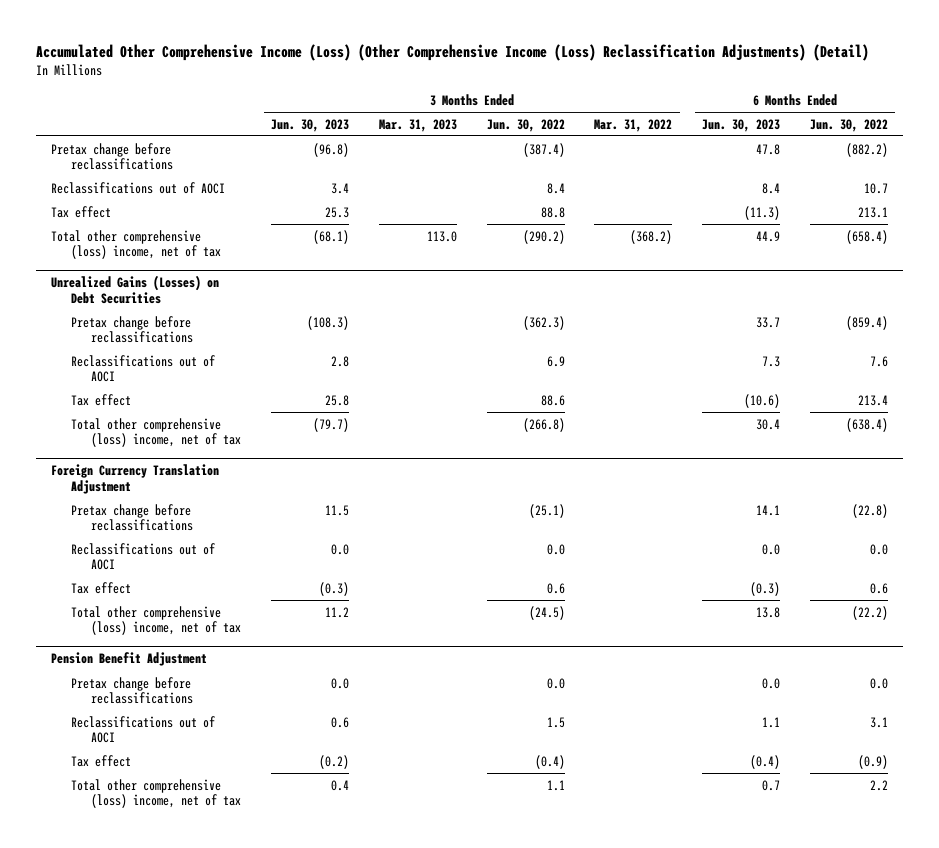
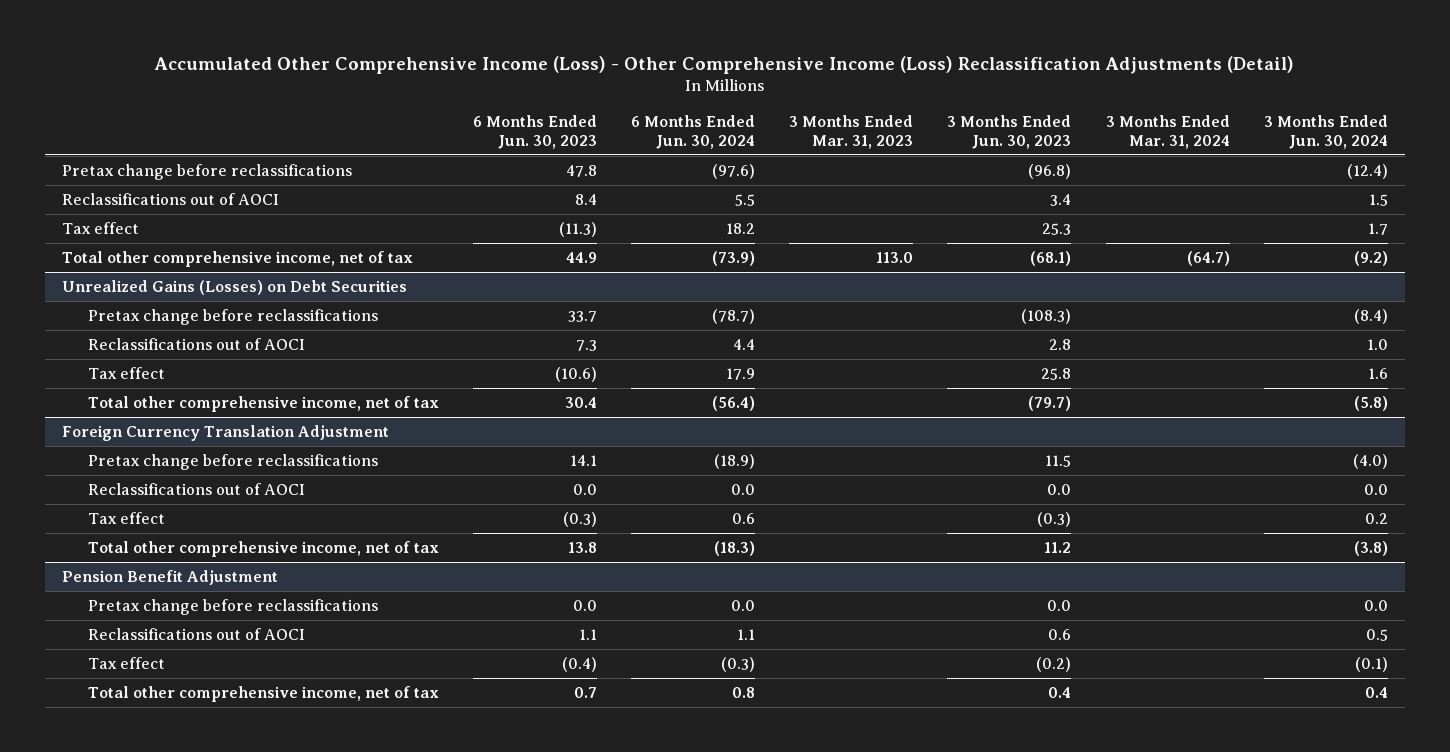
[36,43,870,61] Accumulated Other Comprehensive Income (Loss) (Other Comprehensive Income (Loss) Reclassification Adjustments) (Detail) -> [153,55,1294,74] Accumulated Other Comprehensive Income (Loss) - Other Comprehensive Income (Loss) Reclassification Adjustments (Detail)
[486,118,565,132] Jun. 30, 2022 -> none
[594,118,673,132] Mar. 31, 2022 -> none
[809,118,888,132] Jun. 30, 2022 -> none
none -> [630,114,755,149] 6 Months Ended Jun. 30, 2024
none -> [1105,114,1230,149] 3 Months Ended Mar. 31, 2024
none -> [1263,114,1388,149] 3 Months Ended Jun. 30, 2024
[51,229,222,260] Total other comprehensive (loss) income, net of tax -> [62,250,414,267] Total other comprehensive income, net of tax
[71,417,242,448] Total other comprehensive (loss) income, net of tax -> [87,395,439,412] Total other comprehensive income, net of tax
[71,605,242,636] Total other comprehensive (loss) income, net of tax -> [87,540,439,557] Total other comprehensive income, net of tax
[71,778,242,809] Total other comprehensive (loss) income, net of tax -> [87,685,439,702] Total other comprehensive income, net of tax

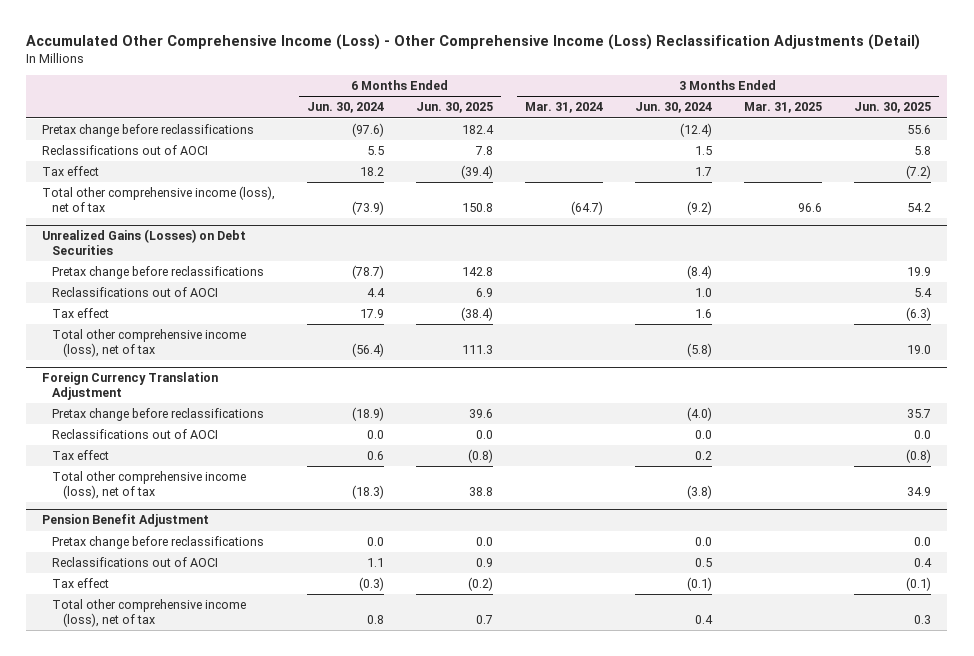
[472,114,597,149] 6 Months Ended Jun. 30, 2023 -> none
[789,114,914,149] 3 Months Ended Mar. 31, 2023 -> none
[947,114,1072,149] 3 Months Ended Jun. 30, 2023 -> none
none -> [416,102,494,114] Jun. 30, 2025
none -> [744,102,823,114] Mar. 31, 2025
none -> [854,102,932,114] Jun. 30, 2025
[62,250,414,267] Total other comprehensive income, net of tax -> [42,186,276,212] Total other comprehensive income (loss), net of tax
[87,395,439,412] Total other comprehensive income, net of tax -> [52,329,247,357] Total other comprehensive income (loss), net of tax
[87,540,439,557] Total other comprehensive income, net of tax -> [52,471,247,499] Total other comprehensive income (loss), net of tax
[87,685,439,702] Total other comprehensive income, net of tax -> [52,599,247,627] Total other comprehensive income (loss), net of tax

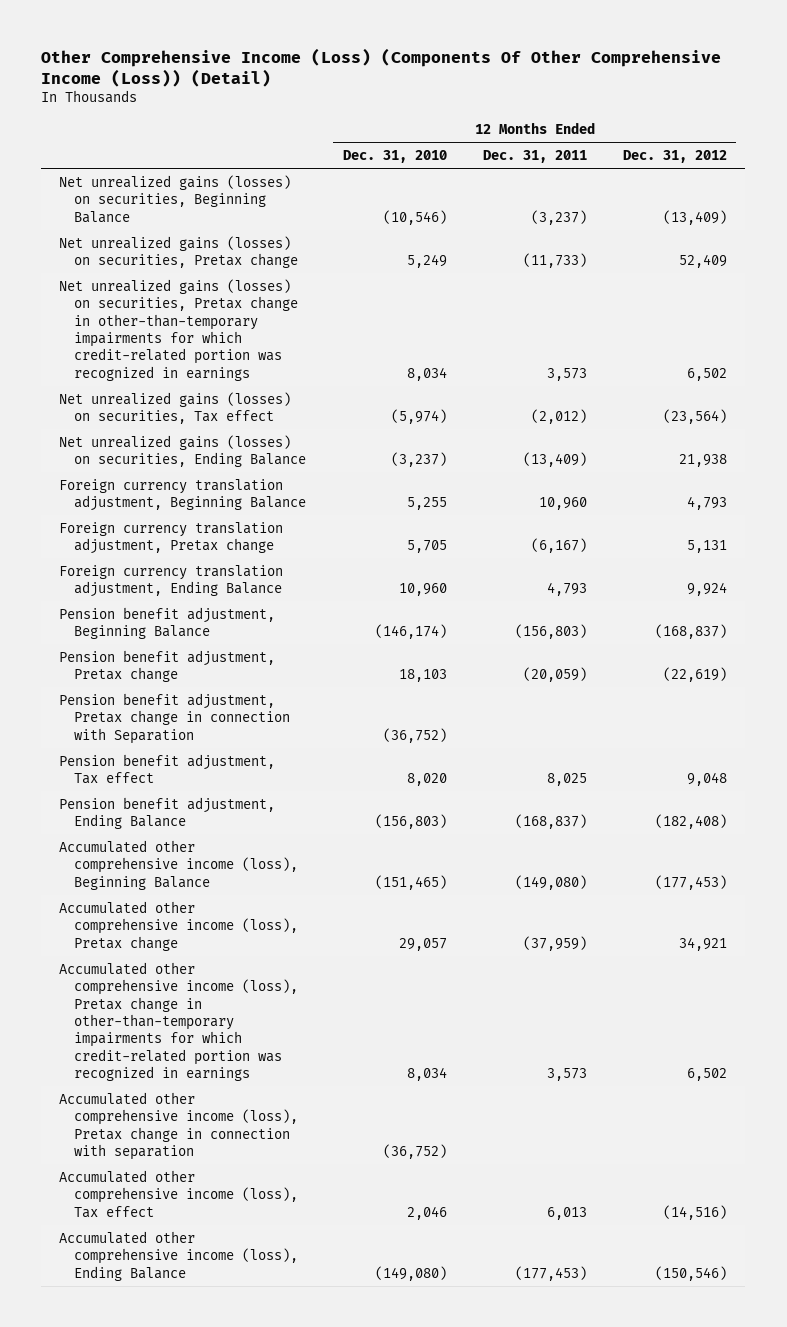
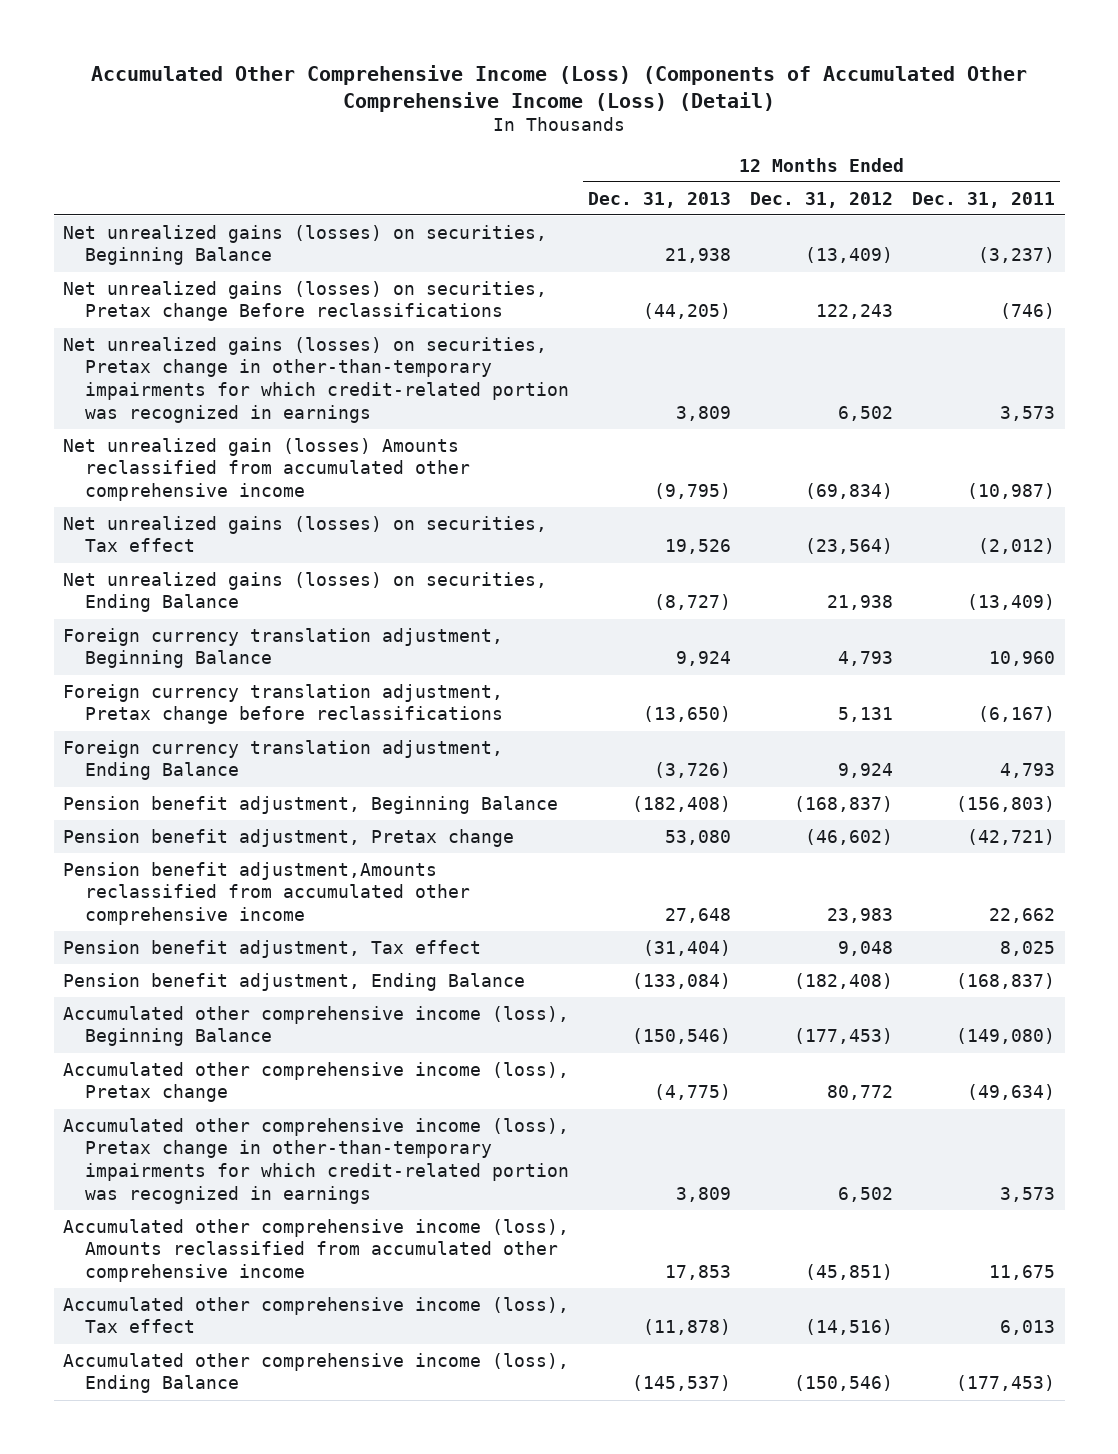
[41,47,722,87] Other Comprehensive Income (Loss) (Components Of Other Comprehensive Income (Loss)) (Detail) -> [91,64,1028,112] Accumulated Other Comprehensive Income (Loss) (Components of Accumulated Other Comprehensive Income (Loss) (Detail)
[342,149,447,163] Dec. 31, 2010 -> none
none -> [588,191,732,208] Dec. 31, 2013
[59,235,299,269] Net unrealized gains (losses) on securities, Pretax change -> [63,280,548,322] Net unrealized gains (losses) on securities, Pretax change Before reclassifications
[522,253,587,269] (11,733) -> [1000,303,1056,320] (746)
[679,254,728,269] 52,409 -> [816,304,894,320] 122,243
none -> [63,437,470,501] Net unrealized gain (losses) Amounts reclassified from accumulated other comprehensive income
[59,521,284,555] Foreign currency translation adjustment, Pretax change -> [63,683,504,725] Foreign currency translation adjustment, Pretax change before reclassifications
[59,692,291,744] Pension benefit adjustment, Pretax change in connection with Separation -> none
[522,667,587,683] (20,059) -> [967,828,1056,845] (42,721)
[663,667,728,683] (22,619) -> [805,828,894,845] (46,602)
none -> [63,861,470,925] Pension benefit adjustment,Amounts reclassified from accumulated other comprehensive income
[522,935,587,951] (37,959) -> [967,1084,1056,1101] (49,634)
[679,936,728,951] 34,921 -> [827,1085,894,1101] 80,772
[59,1091,299,1161] Accumulated other comprehensive income (loss), Pretax change in connection with separation -> none
none -> [63,1218,570,1282] Accumulated other comprehensive income (loss), Amounts reclassified from accumulated other comprehensive income

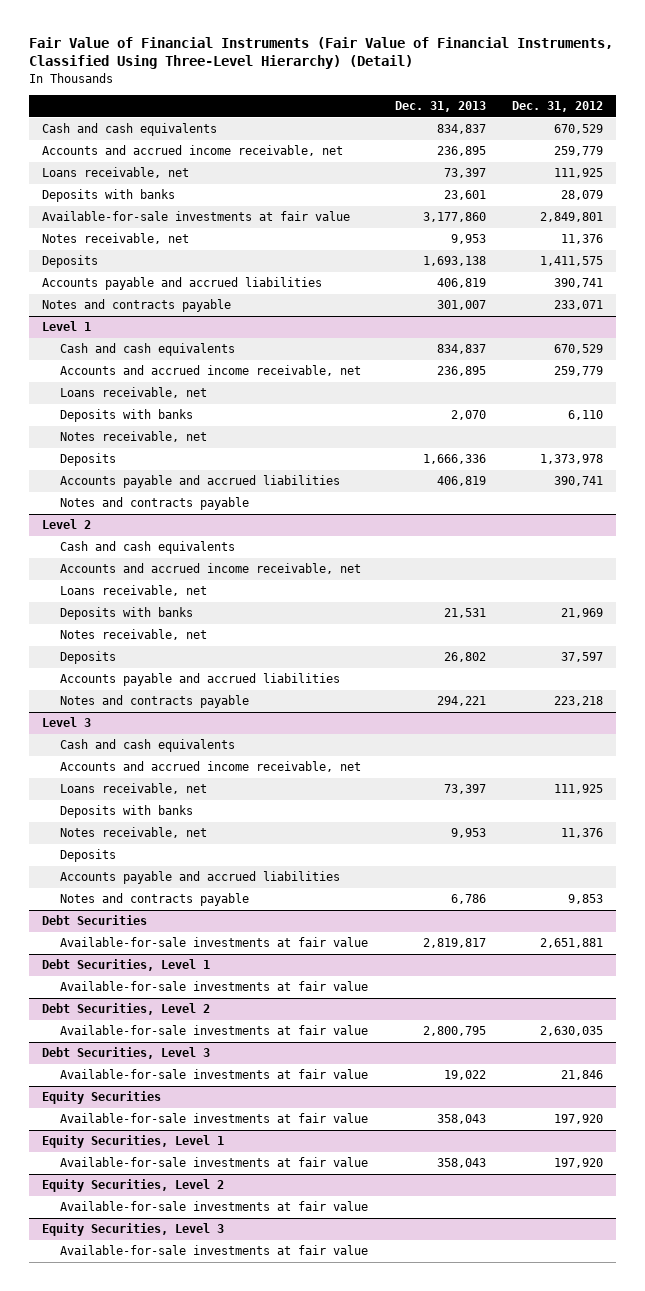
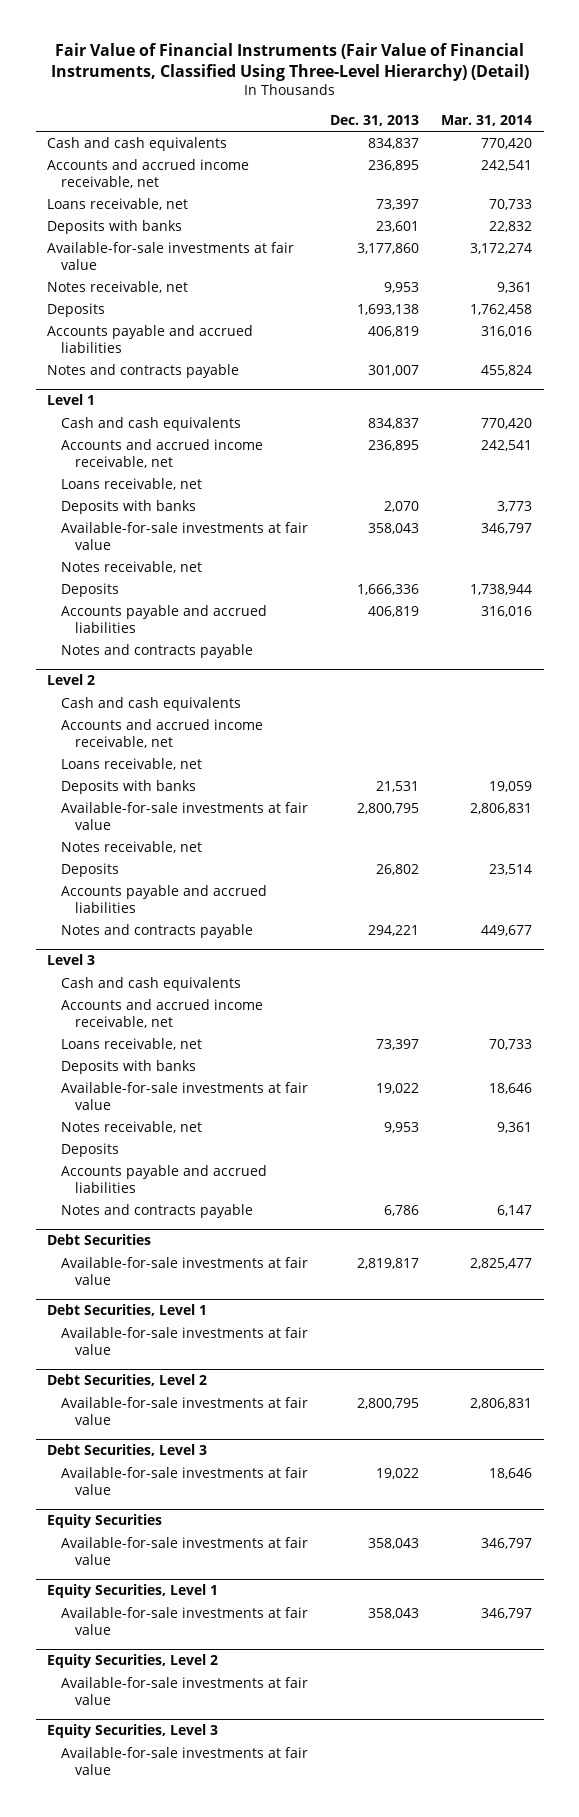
[511,101,603,113] Dec. 31, 2012 -> none
none -> [441,114,533,126] Mar. 31, 2014
none -> [60,521,308,550] Available-for-sale investments at fair value
none -> [60,801,308,830] Available-for-sale investments at fair value
none -> [60,1081,308,1110] Available-for-sale investments at fair value

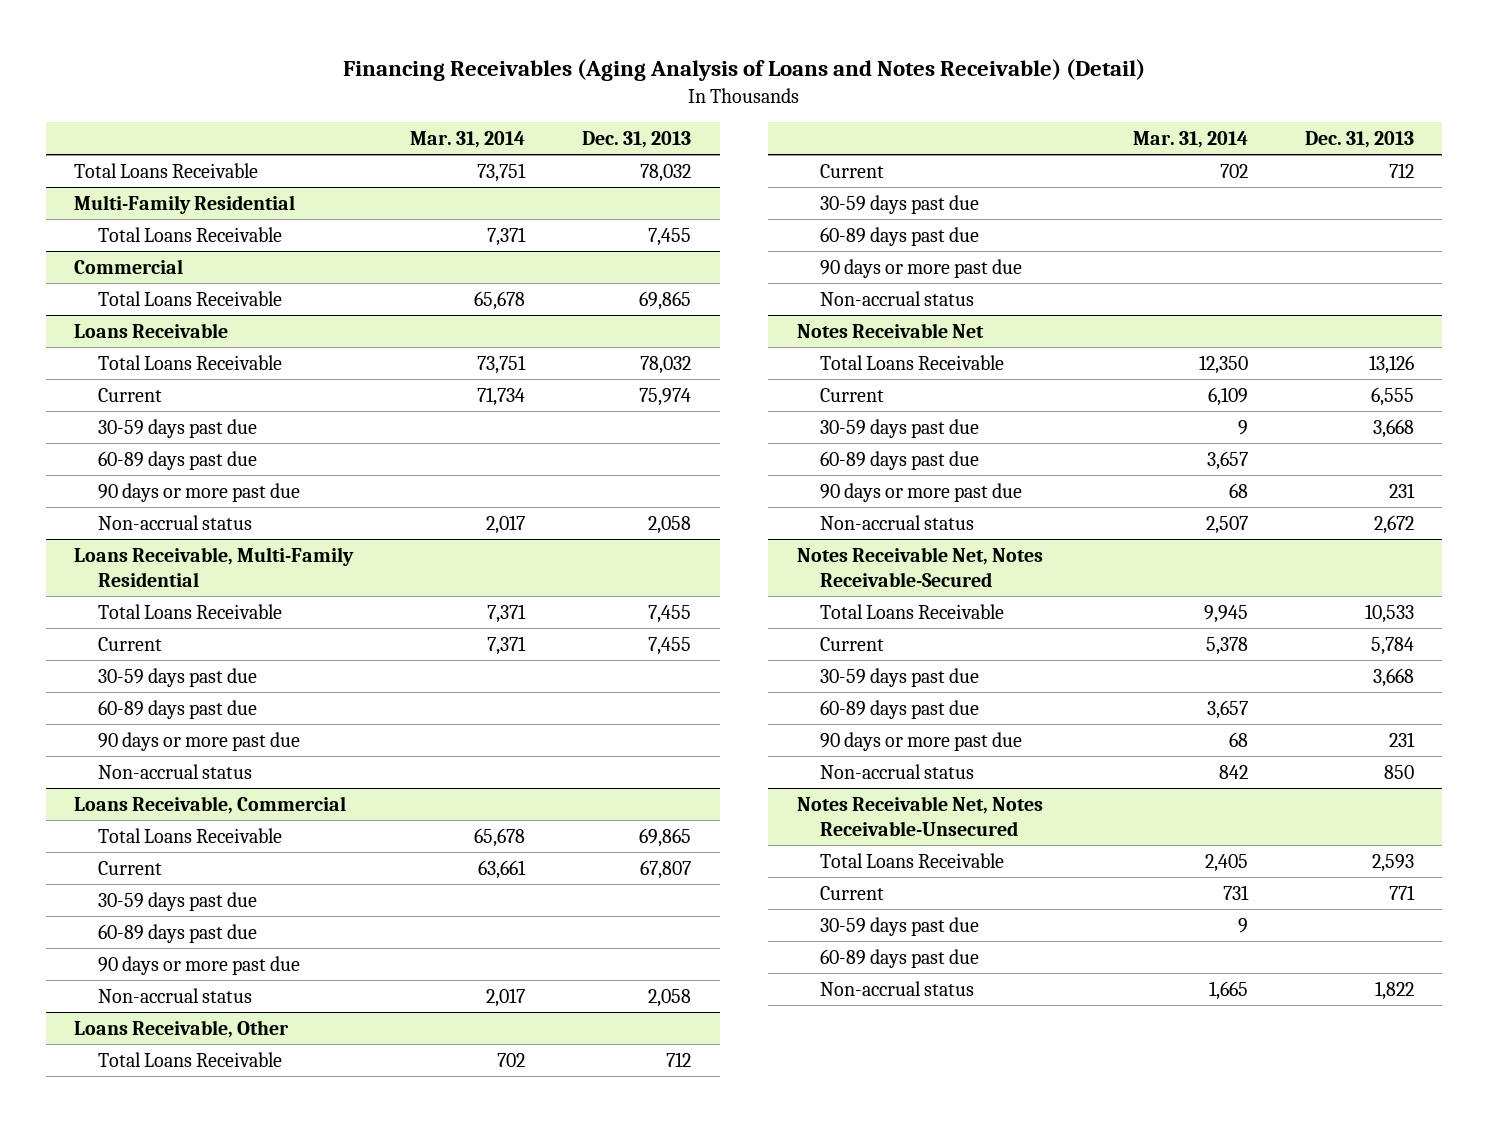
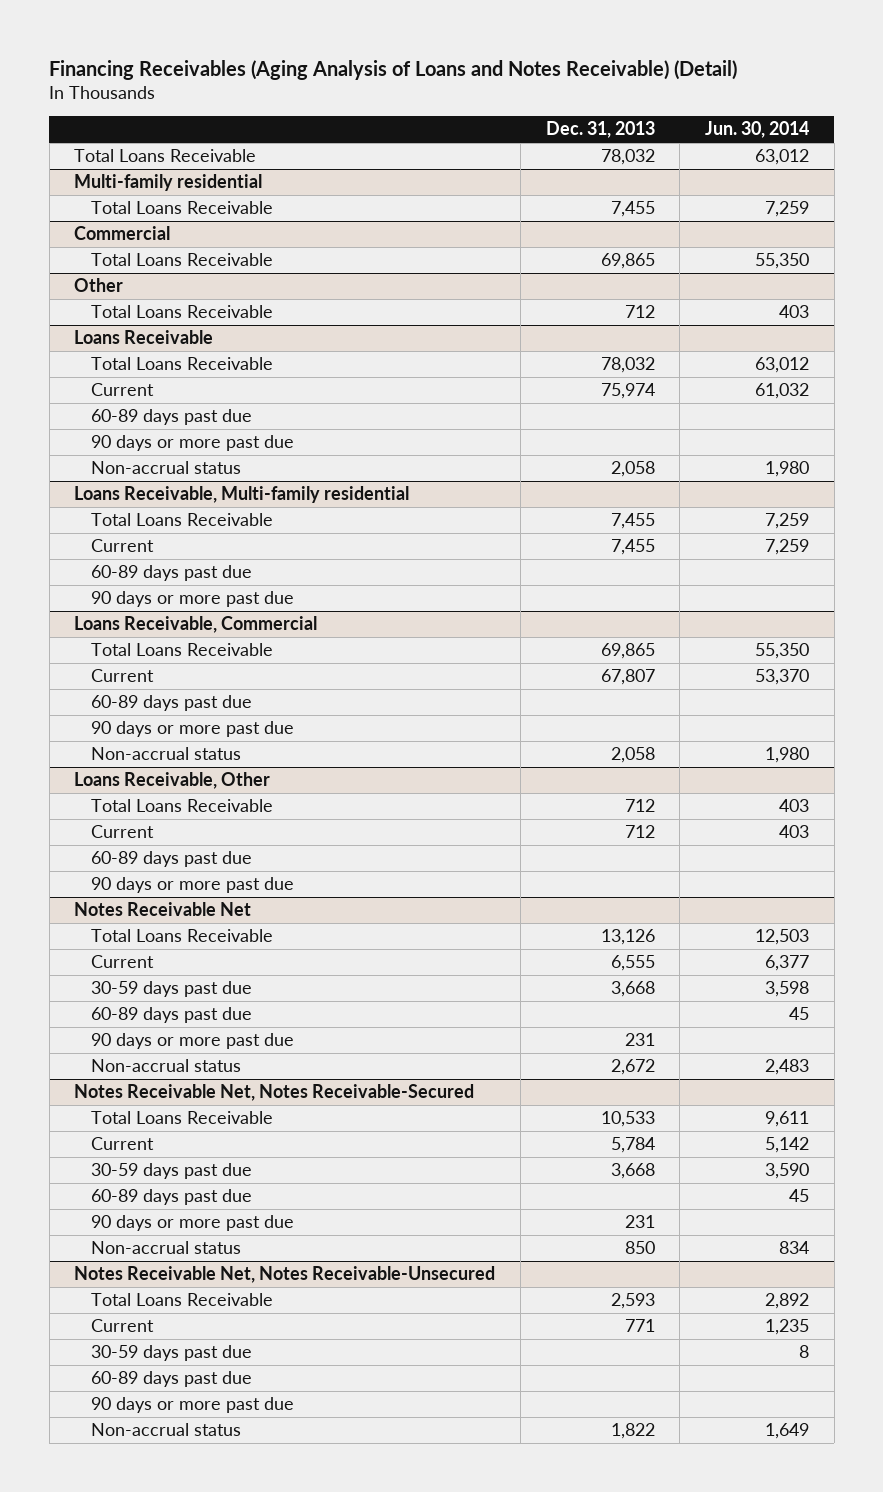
[410,130,526,148] Mar. 31, 2014 -> none
none -> [705,121,810,139] Jun. 30, 2014
[74,194,296,214] Multi-Family Residential -> [74,174,263,192] Multi-family residential
none -> [74,278,124,293] Other
none -> [90,305,273,319] Total Loans Receivable
[97,418,257,438] 30-59 days past due -> none
[74,546,355,587] Loans Receivable, Multi-Family Residential -> [74,486,410,504] Loans Receivable, Multi-family residential
[97,667,257,687] 30-59 days past due -> none
[97,763,252,779] Non-accrual status -> none
[97,891,257,911] 30-59 days past due -> none
[820,194,980,214] 30-59 days past due -> none
[820,290,975,306] Non-accrual status -> none
none -> [90,1397,294,1414] 90 days or more past due

